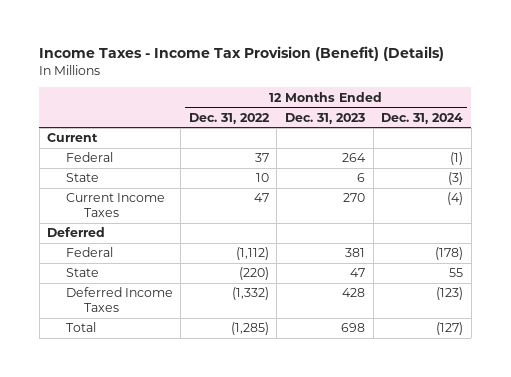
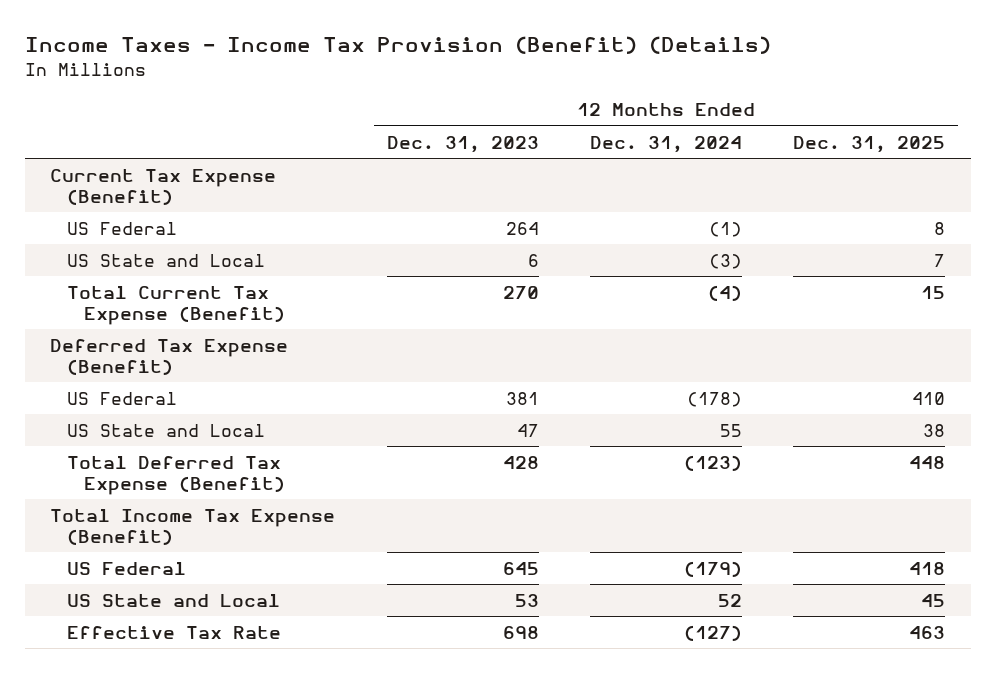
[188,112,270,124] Dec. 31, 2022 -> none
none -> [793,135,946,153] Dec. 31, 2025
[47,133,99,143] Current -> [50,168,277,205] Current Tax Expense (Benefit)
[65,152,113,163] Federal -> [67,221,178,235] US Federal
[65,173,99,183] State -> [67,253,266,267] US State and Local
[65,193,165,218] Current Income Taxes -> [67,285,286,325] Total Current Tax Expense (Benefit)
[47,227,106,238] Deferred -> [50,338,289,375] Deferred Tax Expense (Benefit)
[65,247,113,258] Federal -> [67,391,178,405] US Federal
[65,268,99,278] State -> [67,423,266,437] US State and Local
[65,287,173,313] Deferred Income Taxes -> [67,455,286,495] Total Deferred Tax Expense (Benefit)
none -> [50,508,336,545] Total Income Tax Expense (Benefit)
none -> [67,561,187,575] US Federal
none -> [67,593,281,607] US State and Local
[65,322,96,333] Total -> [67,625,282,639] Effective Tax Rate

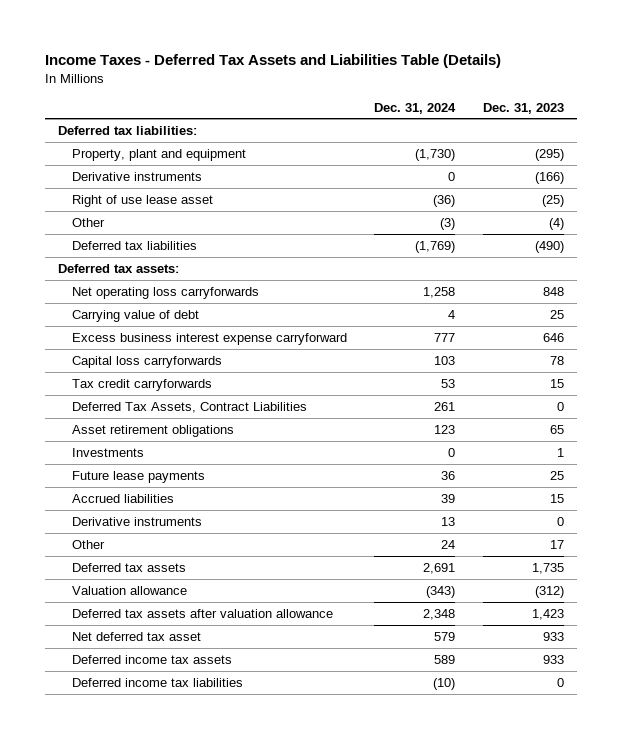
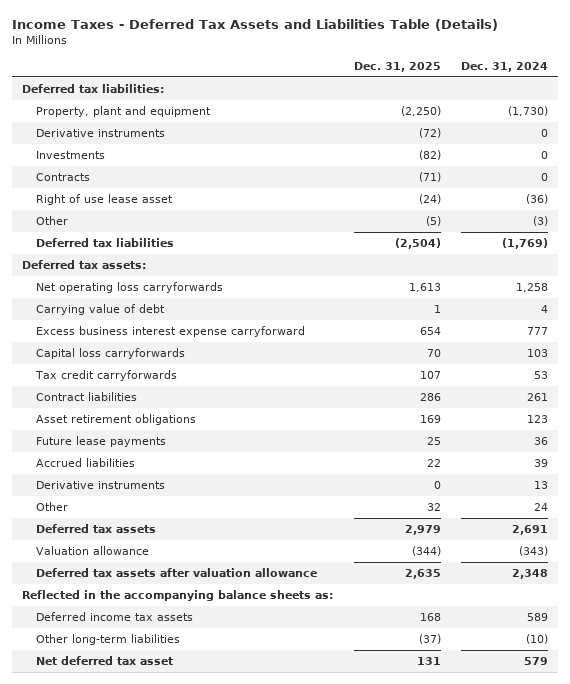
[482,102,564,114] Dec. 31, 2023 -> none
none -> [353,62,441,73] Dec. 31, 2025
[72,447,145,457] Investments -> [35,150,105,159] Investments
none -> [35,172,90,181] Contracts
[72,401,308,413] Deferred Tax Assets, Contract Liabilities -> [35,391,137,401] Contract liabilities
none -> [22,589,334,601] Reflected in the accompanying balance sheets as:
[72,677,244,687] Deferred income tax liabilities -> [35,633,180,645] Other long-term liabilities
[72,631,202,641] Net deferred tax asset -> [35,655,173,665] Net deferred tax asset

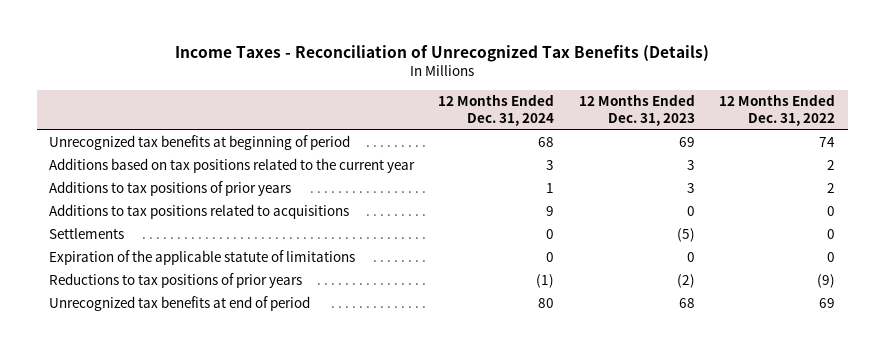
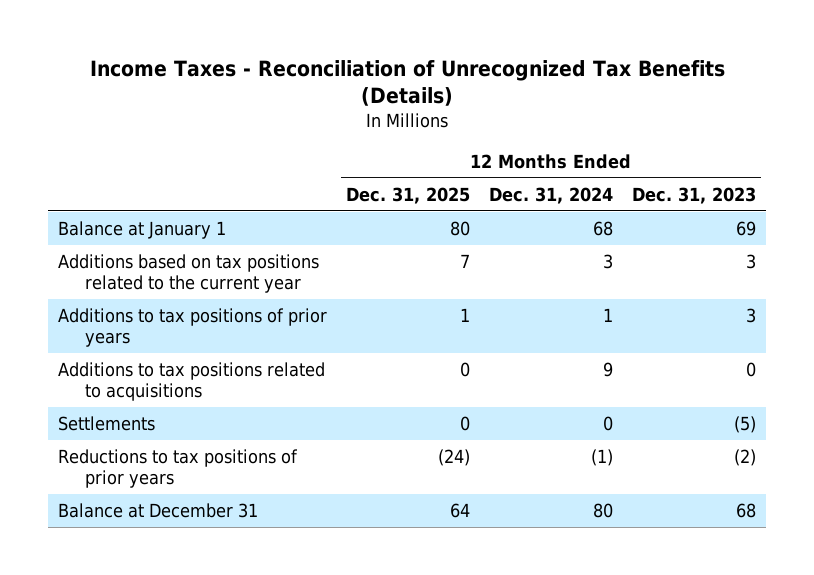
[719,94,836,127] 12 Months Ended Dec. 31, 2022 -> none
none -> [345,186,470,204] Dec. 31, 2025
[49,135,351,151] Unrecognized tax benefits at beginning of period -> [57,220,226,239] Balance at January 1
[49,250,356,266] Expiration of the applicable statute of limitations -> none
[49,296,311,312] Unrecognized tax benefits at end of period -> [57,502,258,518] Balance at December 31

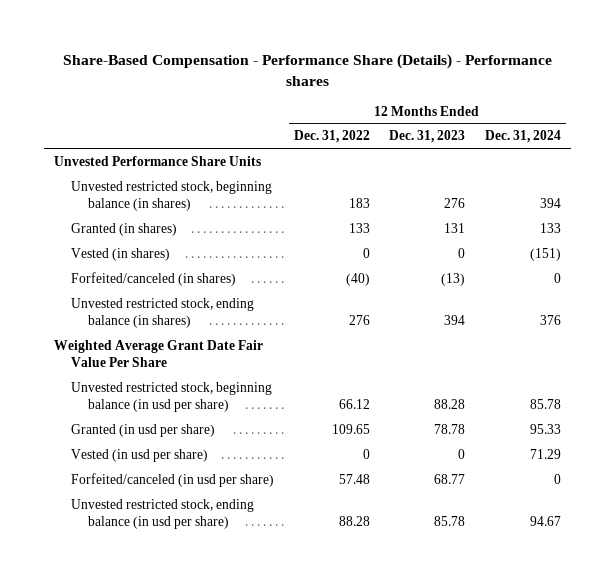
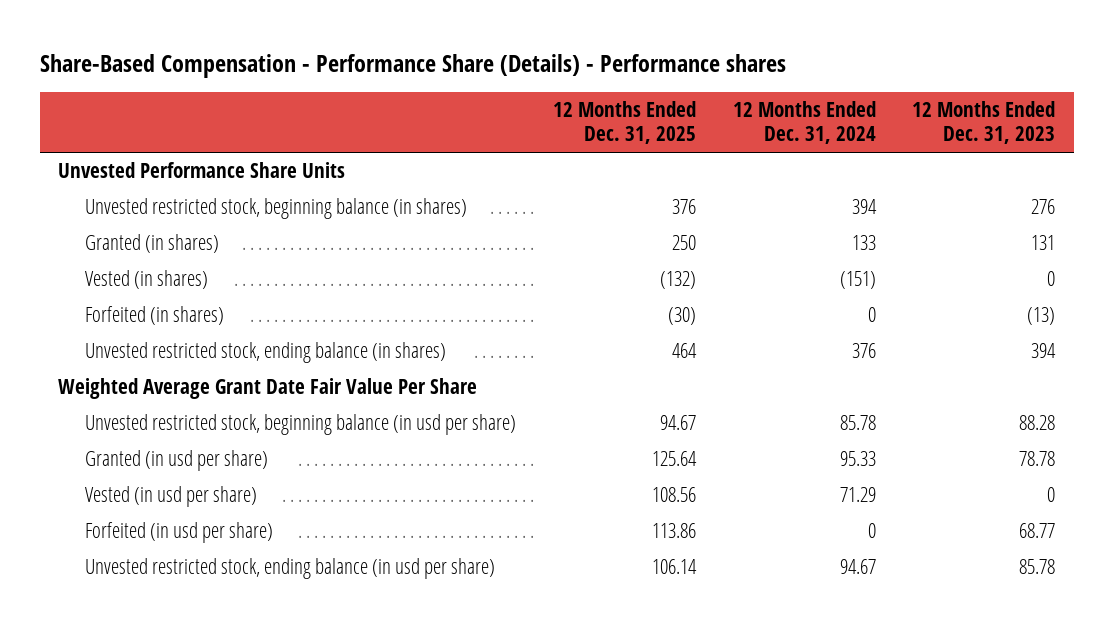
[293,130,370,144] Dec. 31, 2022 -> none
none -> [552,101,696,145] 12 Months Ended Dec. 31, 2025
[71,271,237,286] Forfeited/canceled (in shares) -> [85,306,225,326] Forfeited (in shares)
[71,472,275,487] Forfeited/canceled (in usd per share) -> [85,522,274,544] Forfeited (in usd per share)

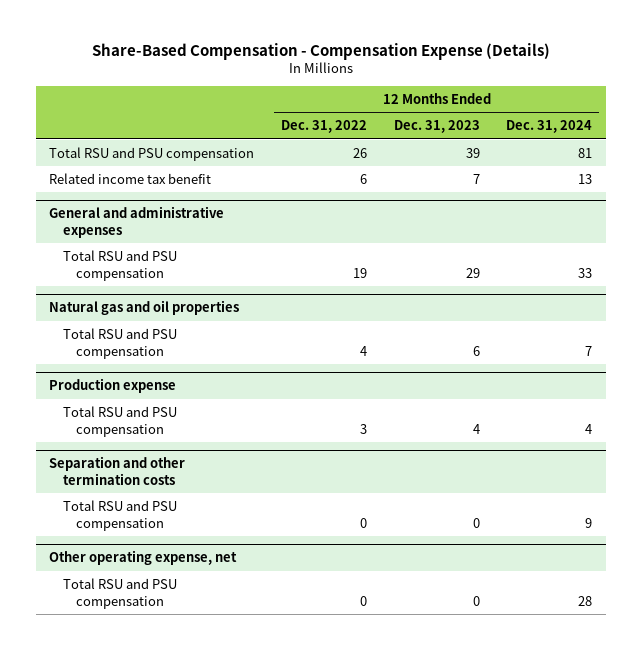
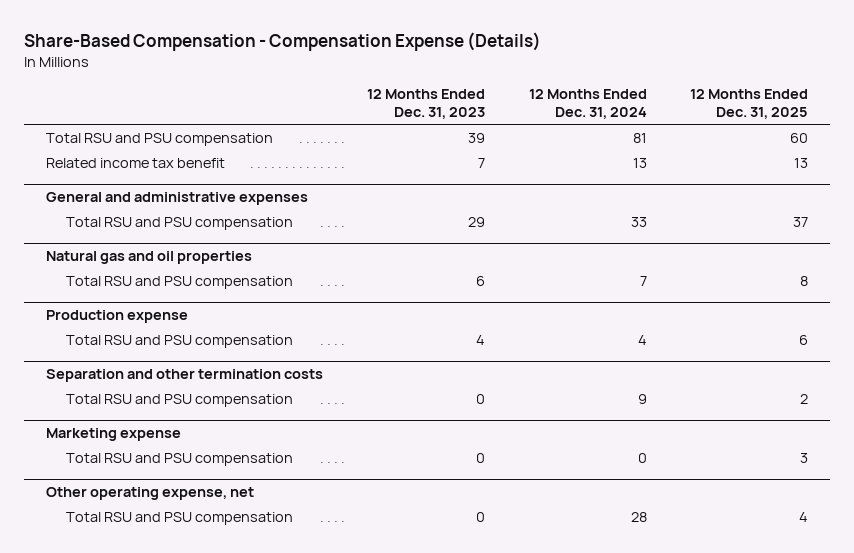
[280,120,367,134] Dec. 31, 2022 -> none
none -> [690,88,809,120] 12 Months Ended Dec. 31, 2025
none -> [46,427,182,441] Marketing expense
none -> [65,452,293,466] Total RSU and PSU compensation

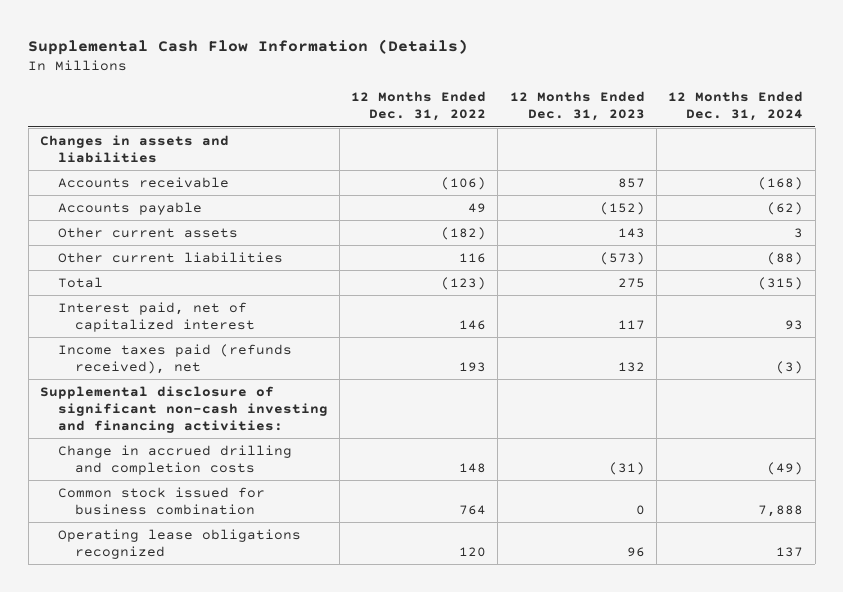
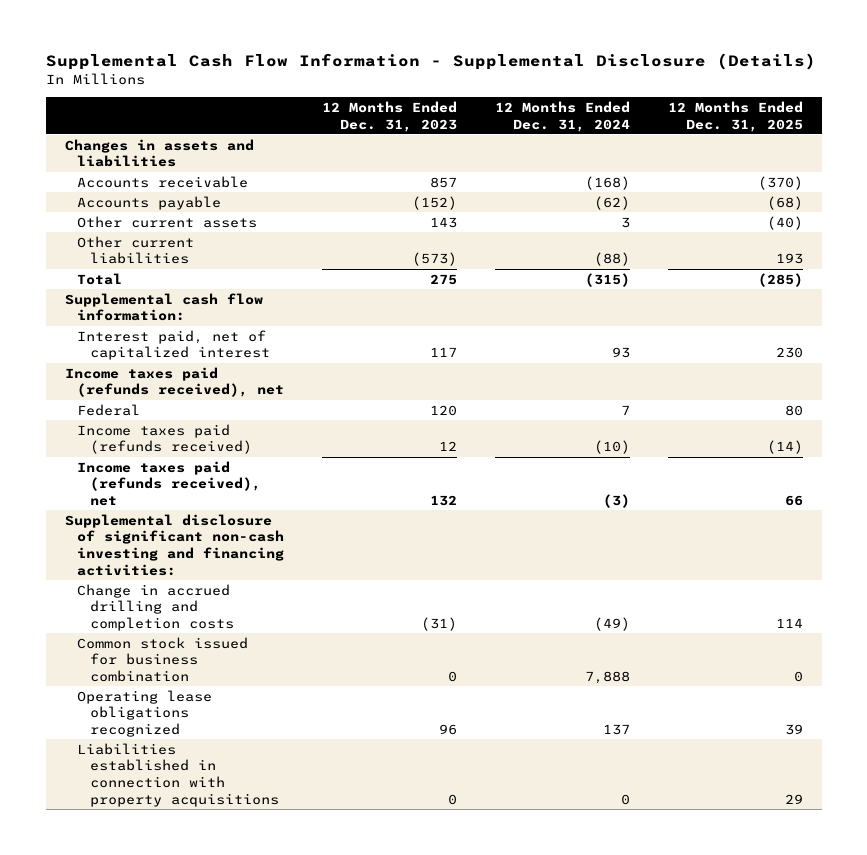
[28,38,469,55] Supplemental Cash Flow Information (Details) -> [45,53,816,71] Supplemental Cash Flow Information - Supplemental Disclosure (Details)
[351,91,487,122] 12 Months Ended Dec. 31, 2022 -> none
none -> [667,100,803,132] 12 Months Ended Dec. 31, 2025
none -> [64,292,263,322] Supplemental cash flow information:
none -> [64,366,285,398] Income taxes paid (refunds received), net
none -> [77,403,141,416] Federal
none -> [77,423,252,455] Income taxes paid (refunds received)
none -> [77,742,279,807] Liabilities established in connection with property acquisitions

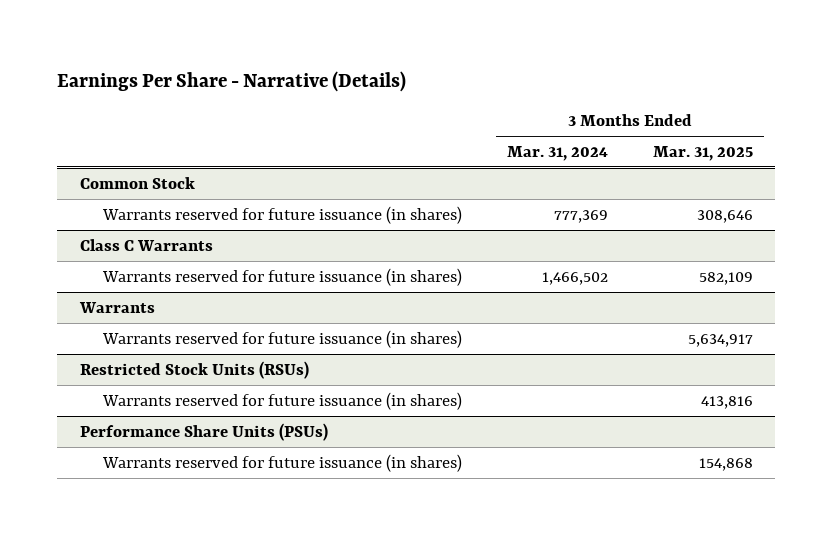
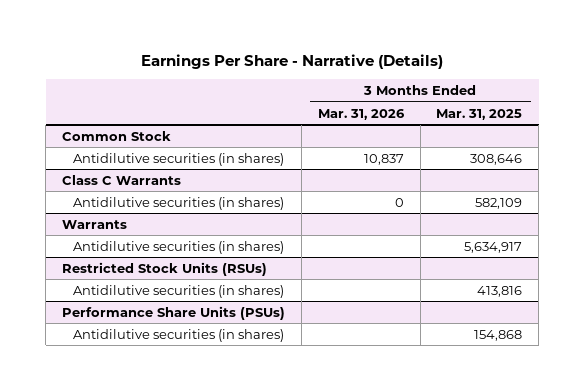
[506,145,608,161] Mar. 31, 2024 -> none
none -> [317,108,405,120] Mar. 31, 2026
[102,205,463,224] Warrants reserved for future issuance (in shares) -> [72,152,284,166] Antidilutive securities (in shares)
[102,267,463,286] Warrants reserved for future issuance (in shares) -> [72,196,284,210] Antidilutive securities (in shares)
[102,329,463,348] Warrants reserved for future issuance (in shares) -> [72,240,284,254] Antidilutive securities (in shares)
[102,391,463,410] Warrants reserved for future issuance (in shares) -> [72,284,284,298] Antidilutive securities (in shares)
[102,453,463,472] Warrants reserved for future issuance (in shares) -> [72,328,284,342] Antidilutive securities (in shares)

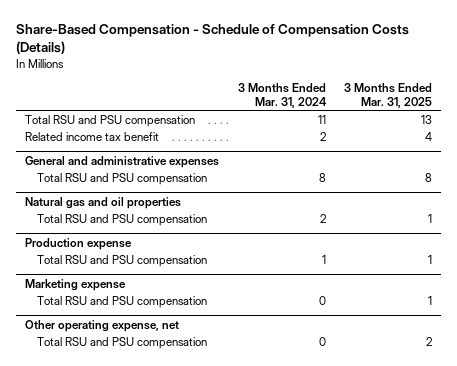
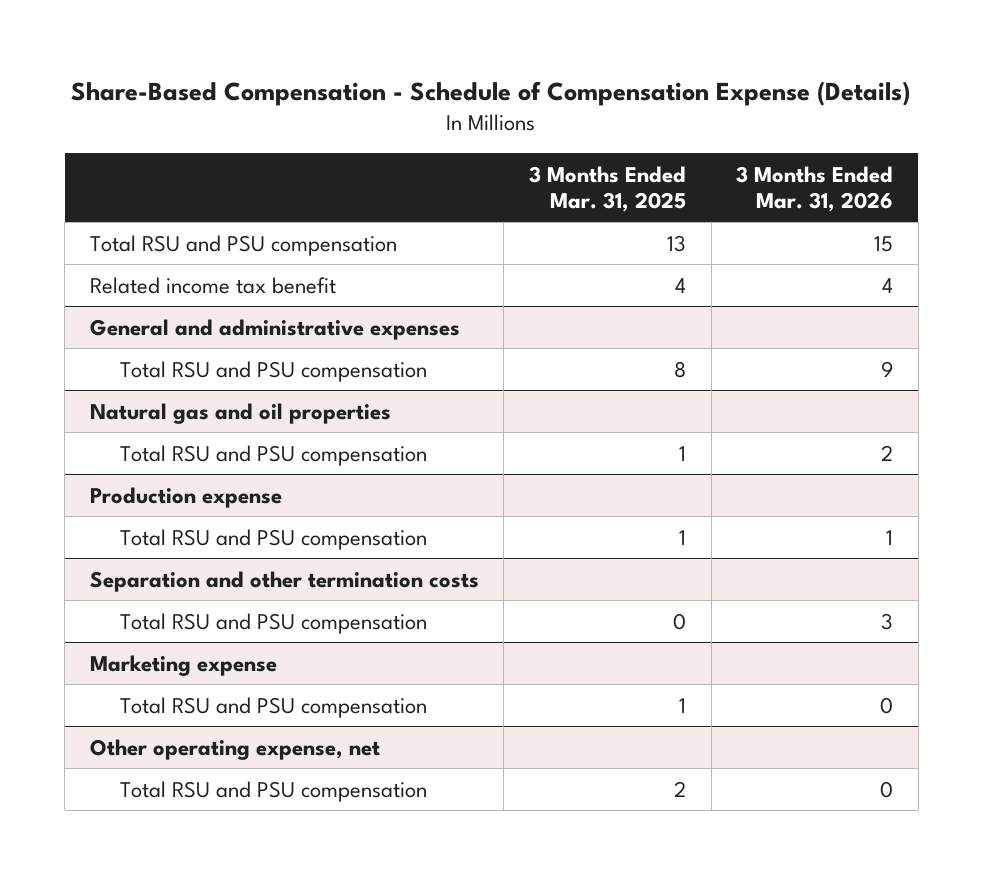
[16,24,410,55] Share-Based Compensation - Schedule of Compensation Costs (Details) -> [71,80,911,106] Share-Based Compensation - Schedule of Compensation Expense (Details)
[237,83,327,108] 3 Months Ended Mar. 31, 2024 -> none
none -> [736,165,894,212] 3 Months Ended Mar. 31, 2026
none -> [89,570,479,592] Separation and other termination costs
none -> [119,612,427,634] Total RSU and PSU compensation

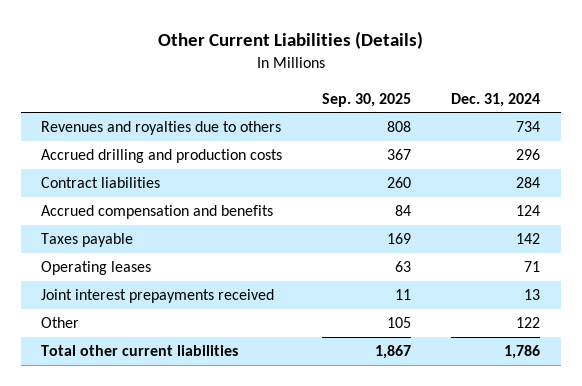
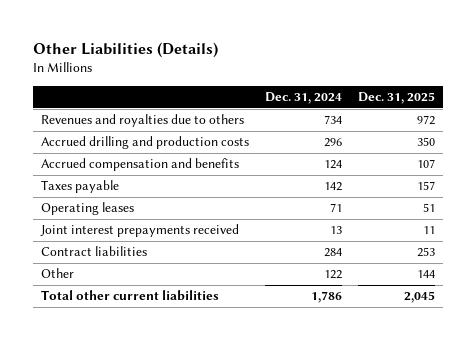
[157,31,423,50] Other Current Liabilities (Details) -> [32,41,218,58] Other Liabilities (Details)
[322,92,412,107] Sep. 30, 2025 -> none
none -> [358,92,436,105] Dec. 31, 2025
[41,177,161,189] Contract liabilities -> [40,246,147,257] Contract liabilities

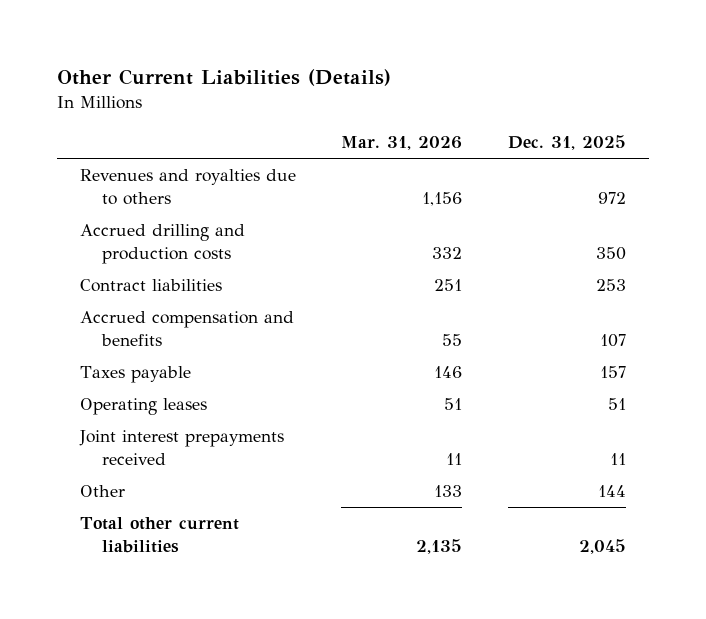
[32,41,218,58] Other Liabilities (Details) -> [56,69,391,87] Other Current Liabilities (Details)
[264,92,342,105] Dec. 31, 2024 -> none
none -> [341,136,463,151] Mar. 31, 2026
[40,246,147,257] Contract liabilities -> [79,279,222,293] Contract liabilities

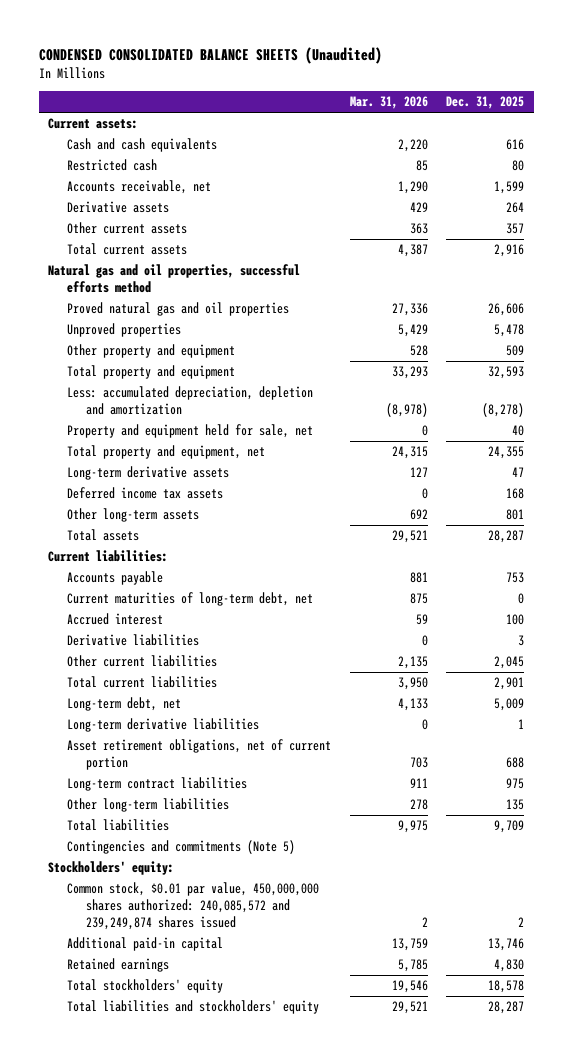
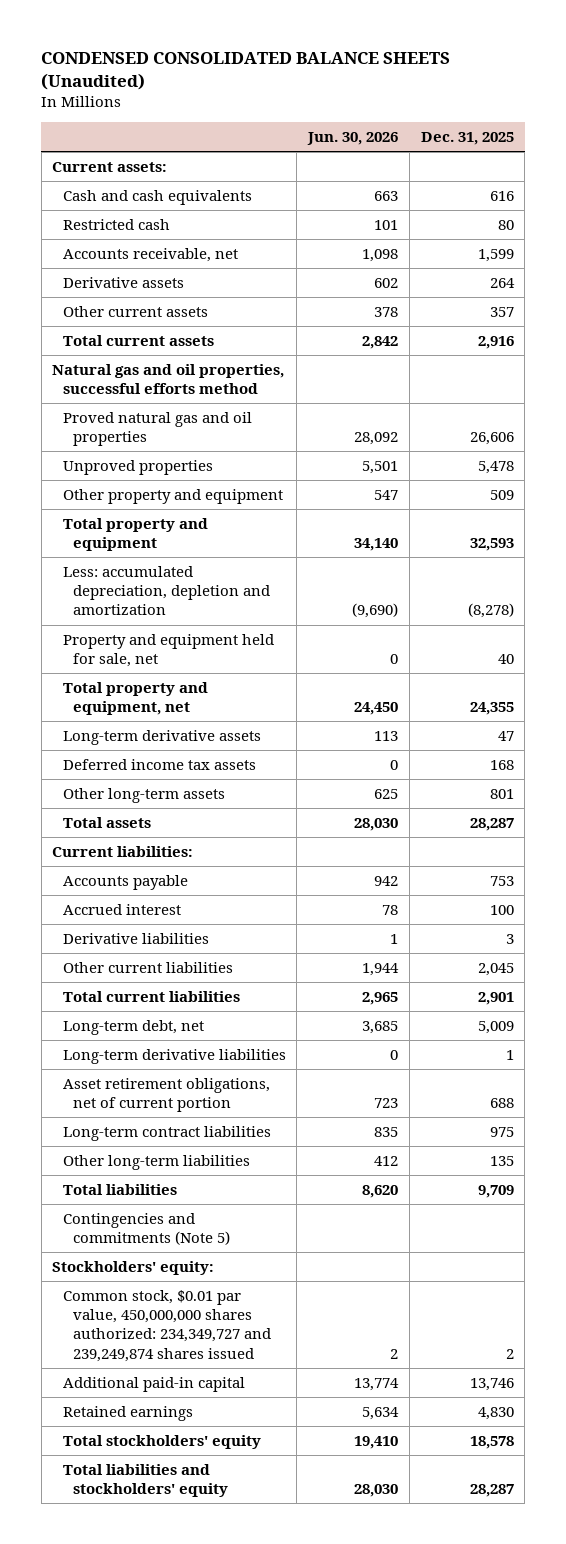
[349,96,428,110] Mar. 31, 2026 -> none
none -> [307,132,399,146] Jun. 30, 2026
[67,592,314,607] Current maturities of long-term debt, net -> none
[67,882,320,931] Common stock, $0.01 par value, 450,000,000 shares authorized: 240,085,572 and 239,249,874 shares issued -> [62,1289,272,1362] Common stock, $0.01 par value, 450,000,000 shares authorized: 234,349,727 and 239,249,874 shares issued

